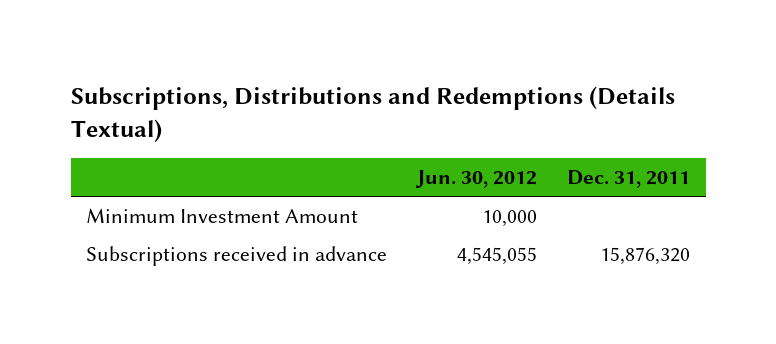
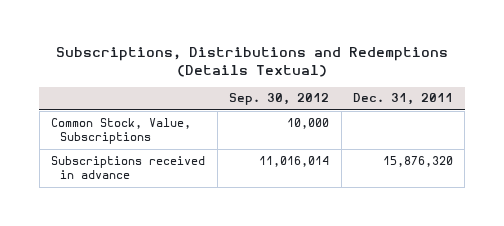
[415,170,538,189] Jun. 30, 2012 -> none
none -> [229,93,330,106] Sep. 30, 2012
[85,207,358,223] Minimum Investment Amount -> [51,117,192,145] Common Stock, Value, Subscriptions

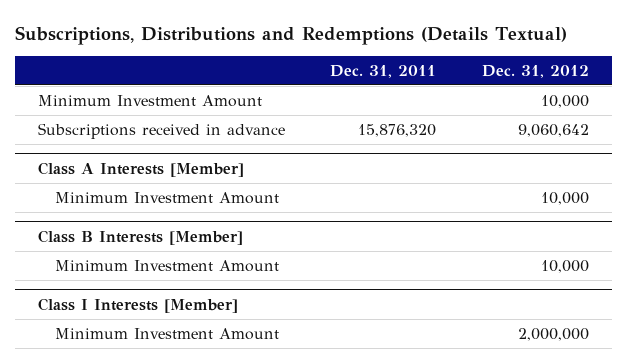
[229,93,330,106] Sep. 30, 2012 -> none
none -> [482,64,590,78] Dec. 31, 2012
[51,117,192,145] Common Stock, Value, Subscriptions -> [37,94,262,107] Minimum Investment Amount
none -> [37,161,244,177] Class A Interests [Member]
none -> [55,191,280,204] Minimum Investment Amount
none -> [37,229,243,245] Class B Interests [Member]
none -> [55,259,280,272] Minimum Investment Amount
none -> [37,297,238,313] Class I Interests [Member]
none -> [55,327,280,340] Minimum Investment Amount

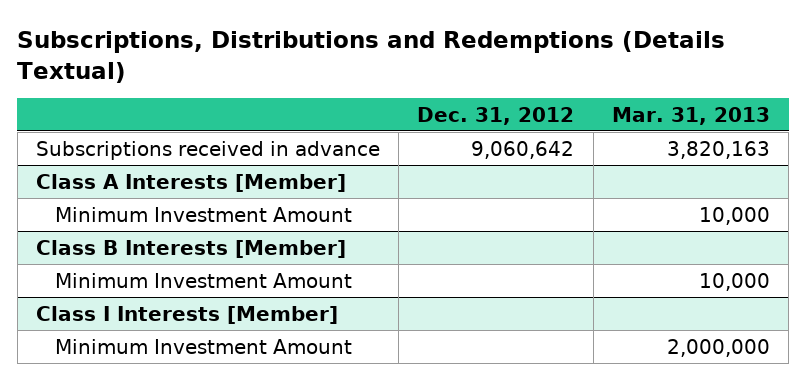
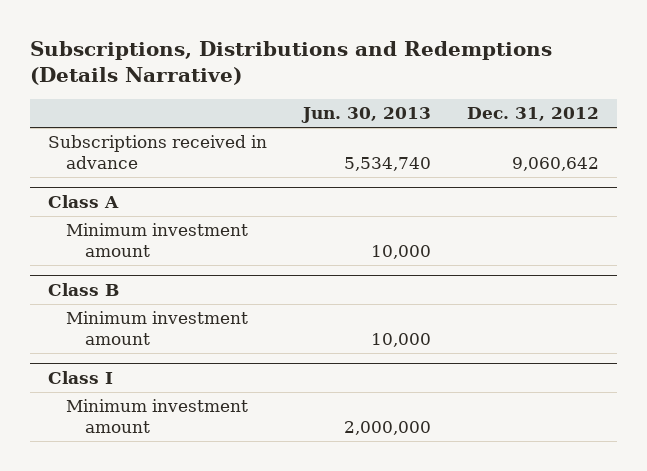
[17,30,726,83] Subscriptions, Distributions and Redemptions (Details Textual) -> [29,40,552,85] Subscriptions, Distributions and Redemptions (Details Narrative)
[611,106,770,125] Mar. 31, 2013 -> none
none -> [300,107,431,124] Jun. 30, 2013
[35,173,346,192] Class A Interests [Member] -> [47,194,119,208] Class A
[55,206,353,222] Minimum Investment Amount -> [66,223,249,257] Minimum investment amount
[35,239,346,258] Class B Interests [Member] -> [47,282,119,296] Class B
[55,272,353,288] Minimum Investment Amount -> [66,311,249,345] Minimum investment amount
[35,305,338,324] Class I Interests [Member] -> [47,370,113,384] Class I
[55,338,353,354] Minimum Investment Amount -> [66,399,249,433] Minimum investment amount

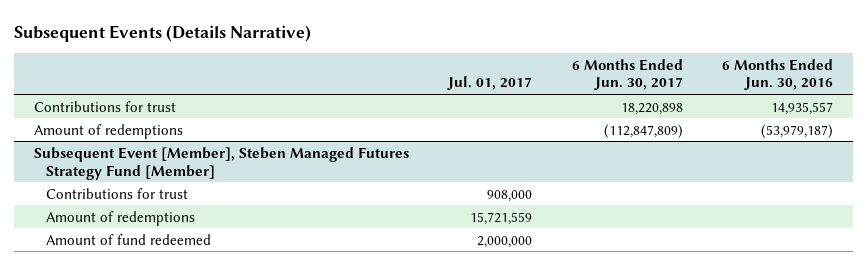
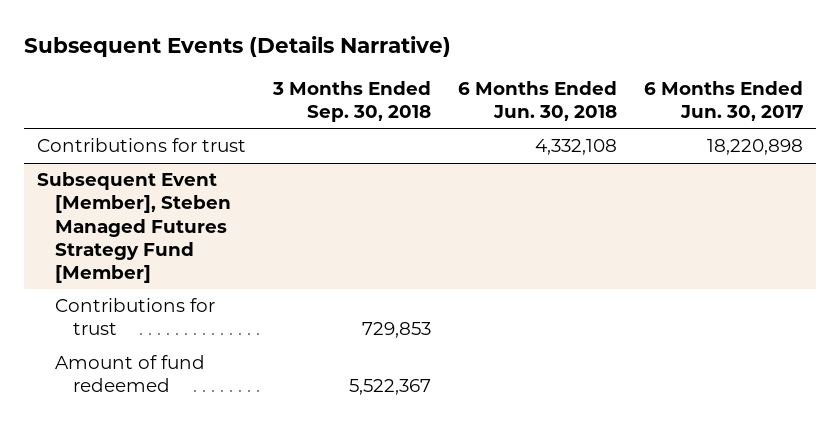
[447,76,533,91] Jul. 01, 2017 -> none
[721,58,833,91] 6 Months Ended Jun. 30, 2016 -> none
none -> [272,80,432,122] 3 Months Ended Sep. 30, 2018
none -> [458,80,618,121] 6 Months Ended Jun. 30, 2018
[34,123,184,139] Amount of redemptions -> none
[45,210,195,226] Amount of redemptions -> none

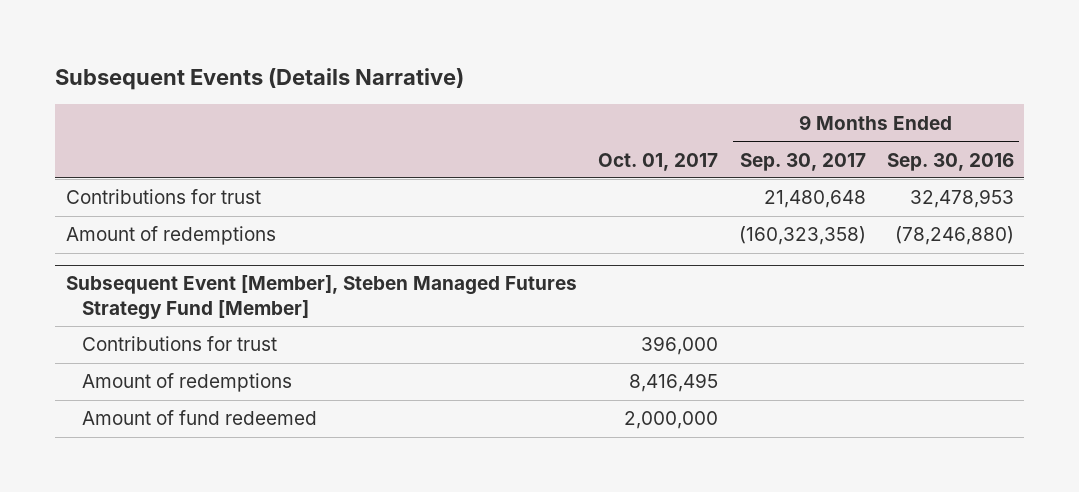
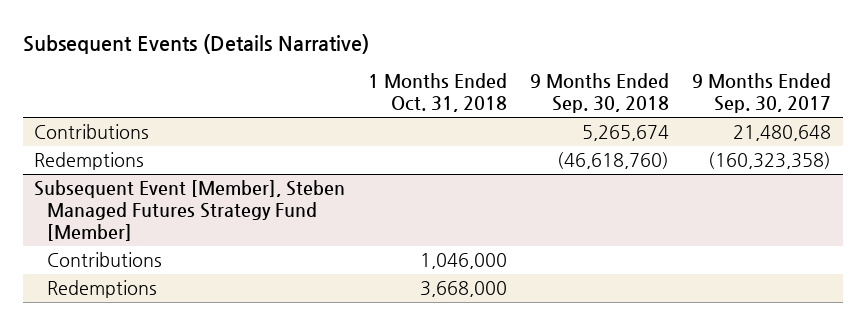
[597,152,718,171] Oct. 01, 2017 -> none
[886,152,1014,171] Sep. 30, 2016 -> none
none -> [368,73,508,113] 1 Months Ended Oct. 31, 2018
none -> [530,73,670,114] 9 Months Ended Sep. 30, 2018
[65,189,261,205] Contributions for trust -> [34,124,150,140] Contributions
[65,226,276,246] Amount of redemptions -> [34,152,145,171] Redemptions
[82,410,318,426] Amount of fund redeemed -> none
[82,336,278,352] Contributions for trust -> [47,252,163,268] Contributions
[82,373,293,393] Amount of redemptions -> [47,280,158,299] Redemptions

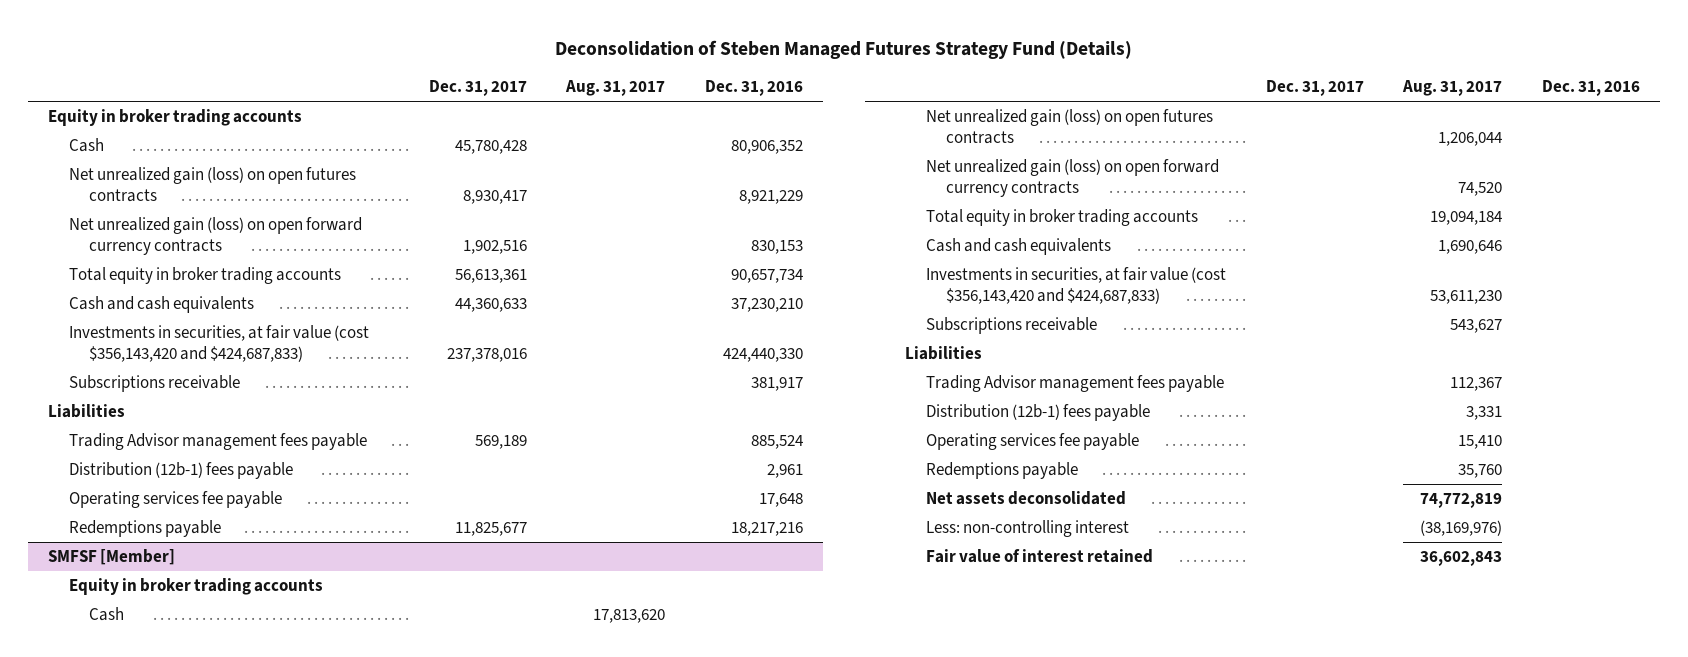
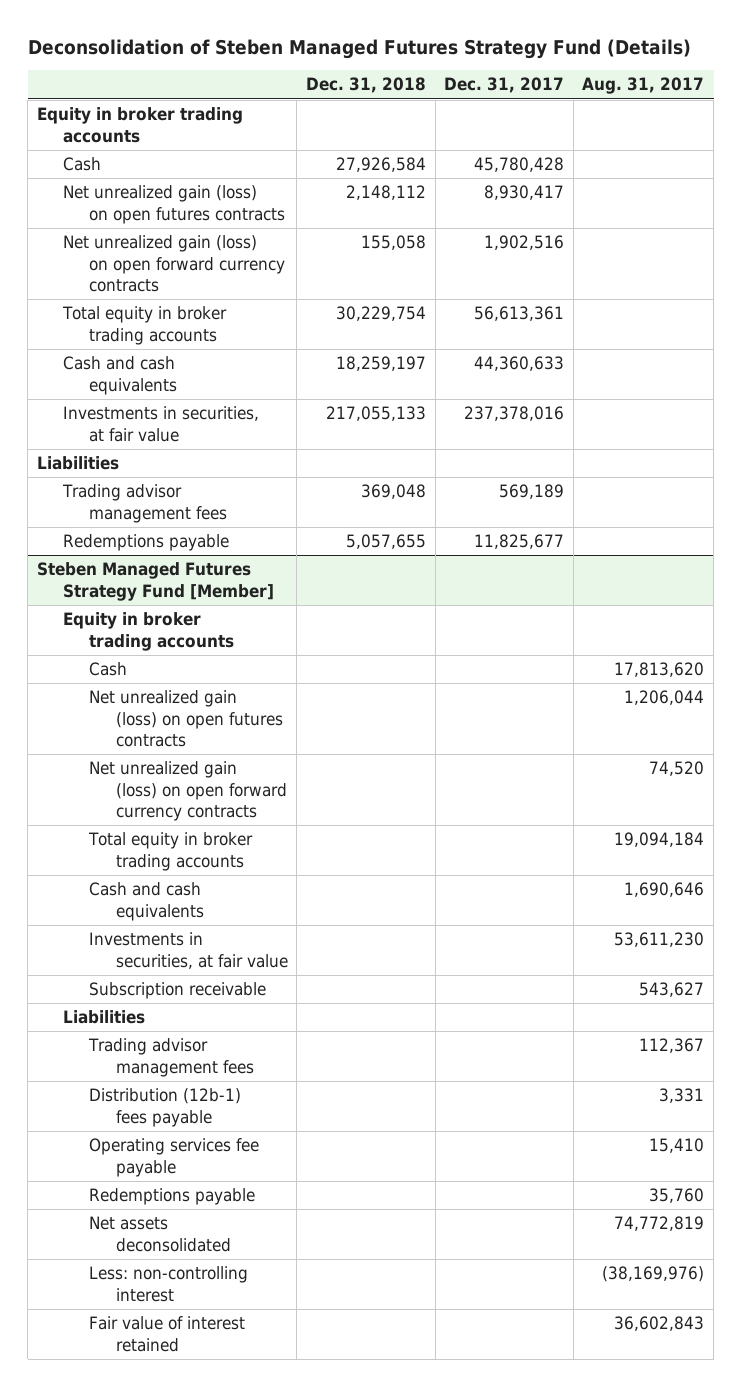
[704,80,803,97] Dec. 31, 2016 -> none
none -> [305,77,426,94] Dec. 31, 2018
[68,375,240,393] Subscriptions receivable -> none
[68,325,369,362] Investments in securities, at fair value (cost $356,143,420 and $424,687,833) -> [63,406,260,442] Investments in securities, at fair value
[68,462,293,480] Distribution (12b-1) fees payable -> none
[68,491,282,509] Operating services fee payable -> none
[68,433,367,451] Trading Advisor management fees payable -> [62,484,228,523] Trading advisor management fees
[48,549,176,566] SMFSF [Member] -> [36,562,275,601] Steben Managed Futures Strategy Fund [Member]
[925,267,1226,304] Investments in securities, at fair value (cost $356,143,420 and $424,687,833) -> [89,932,288,969] Investments in securities, at fair value
[925,317,1097,335] Subscriptions receivable -> [89,982,267,1000] Subscription receivable
[925,375,1224,393] Trading Advisor management fees payable -> [88,1038,254,1077] Trading advisor management fees

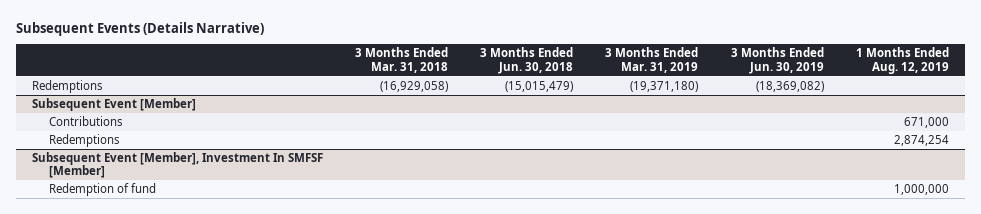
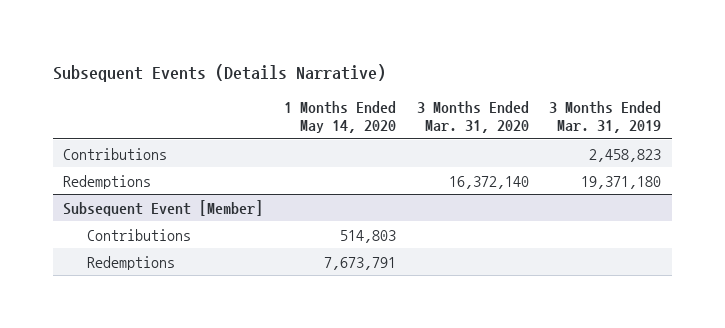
[354,47,448,73] 3 Months Ended Mar. 31, 2018 -> none
[480,47,574,74] 3 Months Ended Jun. 30, 2018 -> none
[730,47,824,74] 3 Months Ended Jun. 30, 2019 -> none
[856,47,950,74] 1 Months Ended Aug. 12, 2019 -> none
none -> [284,100,397,134] 1 Months Ended May 14, 2020
none -> [416,100,529,134] 3 Months Ended Mar. 31, 2020
none -> [63,147,168,160] Contributions
[630,80,699,92] (19,371,180) -> [581,175,662,189] 19,371,180
[31,151,323,179] Subsequent Event [Member], Investment In SMFSF [Member] -> none
[49,182,157,196] Redemption of fund -> none

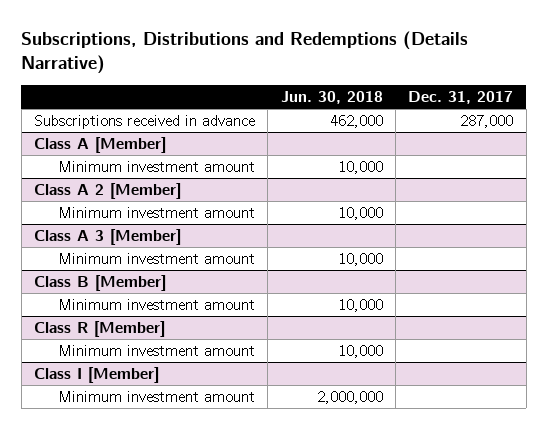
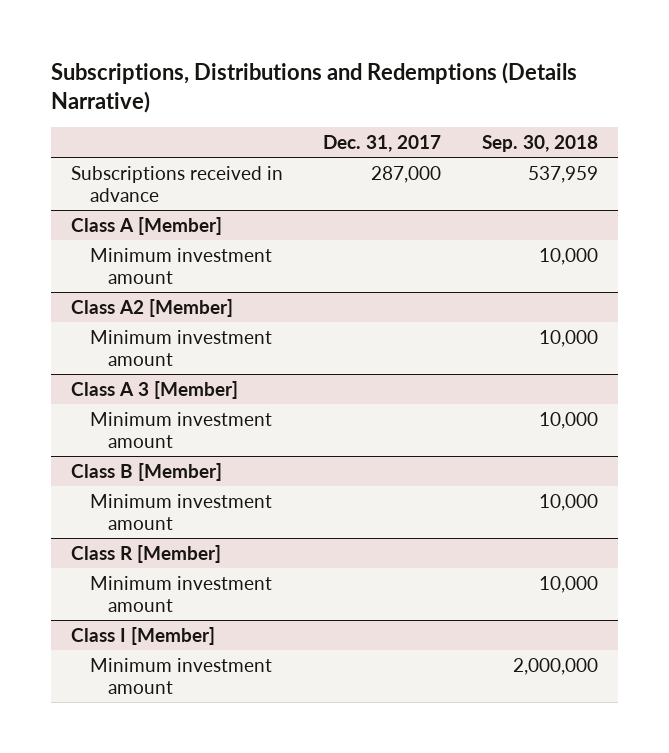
[280,90,383,104] Jun. 30, 2018 -> none
none -> [481,134,598,152] Sep. 30, 2018
[34,183,182,200] Class A 2 [Member] -> [71,298,234,317] Class A2 [Member]

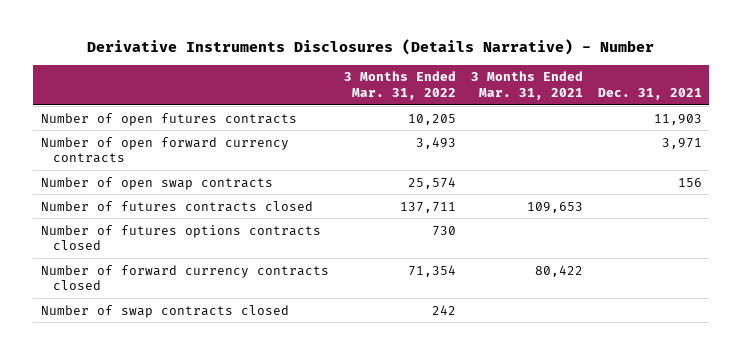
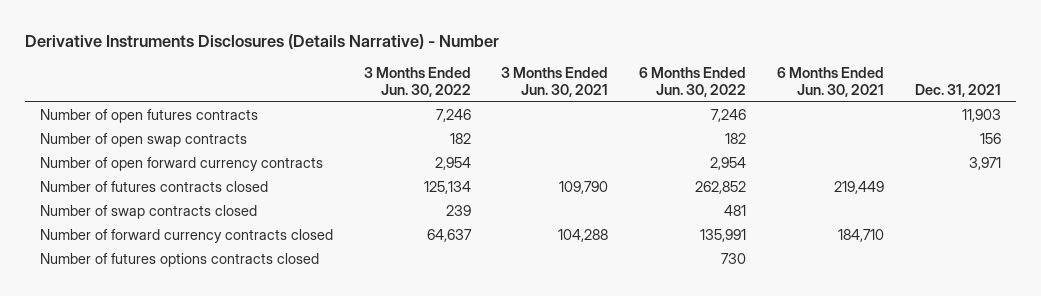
[343,71,456,101] 3 Months Ended Mar. 31, 2022 -> none
[470,71,583,101] 3 Months Ended Mar. 31, 2021 -> none
none -> [363,67,471,98] 3 Months Ended Jun. 30, 2022
none -> [501,67,609,98] 3 Months Ended Jun. 30, 2021
none -> [639,67,747,98] 6 Months Ended Jun. 30, 2022
none -> [776,67,884,98] 6 Months Ended Jun. 30, 2021
[40,136,289,164] Number of open forward currency contracts -> [40,157,324,172] Number of open forward currency contracts
[40,264,329,291] Number of forward currency contracts closed -> [40,229,334,244] Number of forward currency contracts closed
[40,224,321,251] Number of futures options contracts closed -> [40,253,320,268] Number of futures options contracts closed

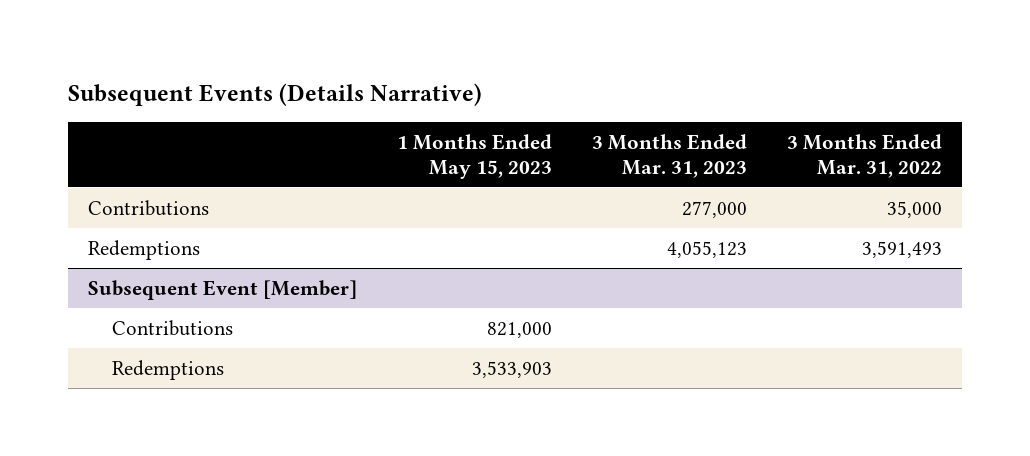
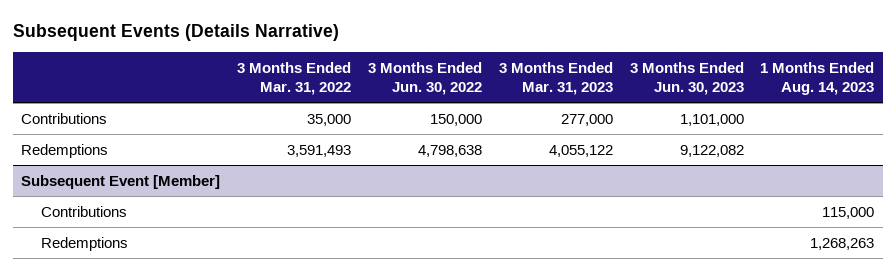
[397,133,553,179] 1 Months Ended May 15, 2023 -> none
none -> [368,61,483,95] 3 Months Ended Jun. 30, 2022
none -> [629,61,744,95] 3 Months Ended Jun. 30, 2023
none -> [760,61,875,95] 1 Months Ended Aug. 14, 2023
[667,241,748,259] 4,055,123 -> [548,144,613,157] 4,055,122

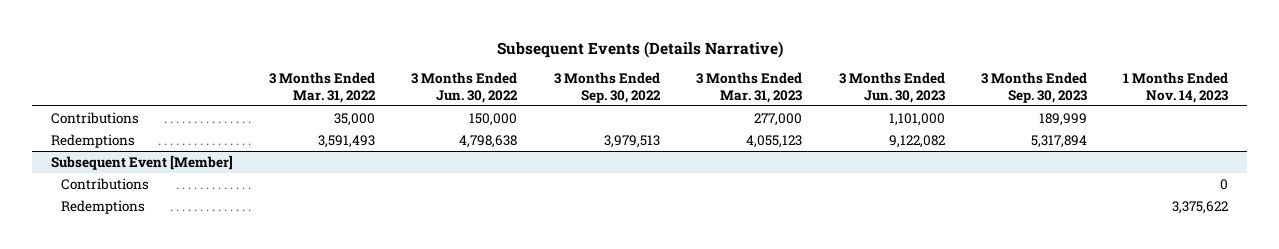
[760,61,875,95] 1 Months Ended Aug. 14, 2023 -> none
none -> [553,72,661,103] 3 Months Ended Sep. 30, 2022
none -> [981,72,1088,103] 3 Months Ended Sep. 30, 2023
none -> [1123,72,1229,103] 1 Months Ended Nov. 14, 2023
[548,144,613,157] 4,055,122 -> [746,134,803,148] 4,055,123

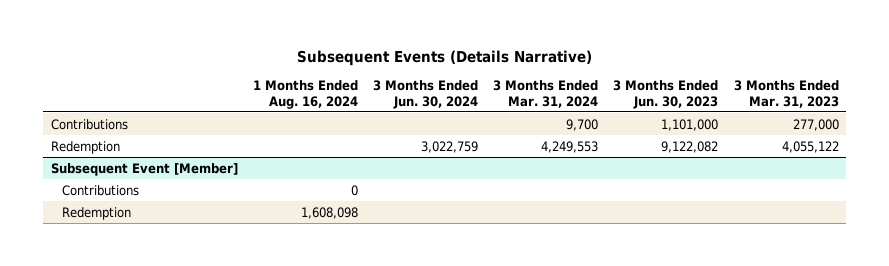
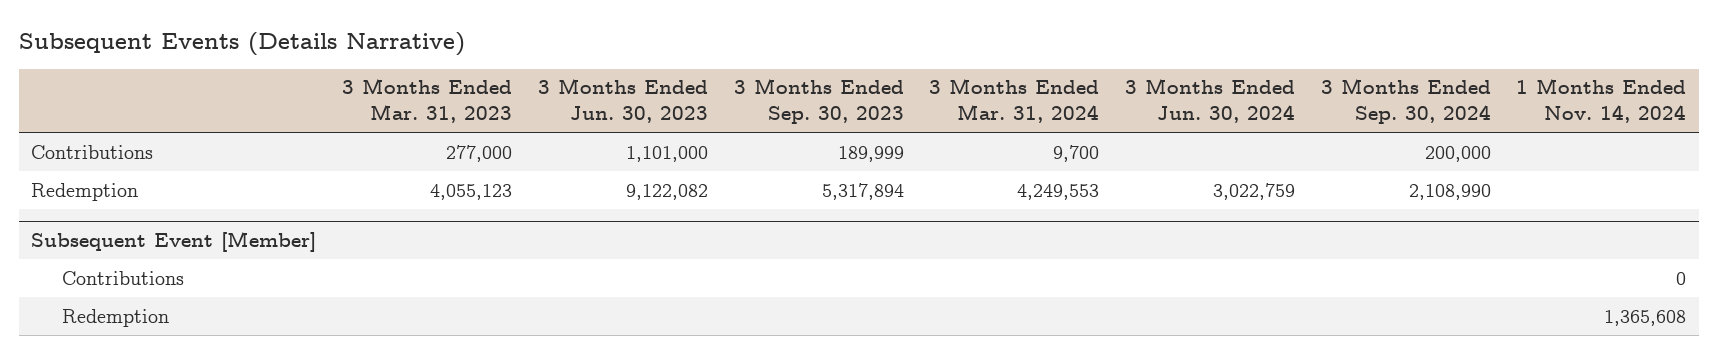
[252,80,358,109] 1 Months Ended Aug. 16, 2024 -> none
none -> [733,78,904,124] 3 Months Ended Sep. 30, 2023
none -> [1320,78,1491,124] 3 Months Ended Sep. 30, 2024
none -> [1516,78,1687,123] 1 Months Ended Nov. 14, 2024
[781,140,839,153] 4,055,122 -> [430,183,513,200] 4,055,123

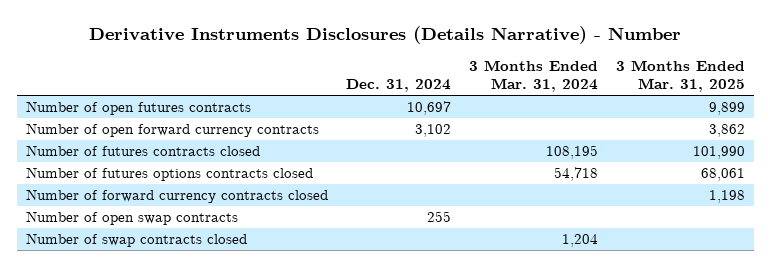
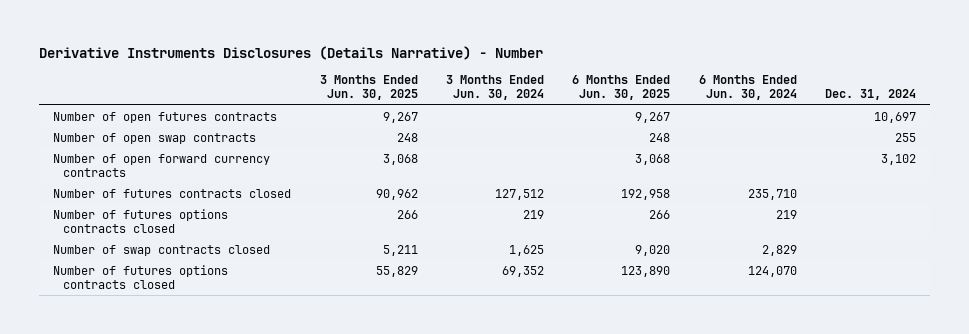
[468,60,598,93] 3 Months Ended Mar. 31, 2024 -> none
[615,60,745,93] 3 Months Ended Mar. 31, 2025 -> none
none -> [319,75,418,101] 3 Months Ended Jun. 30, 2025
none -> [445,75,544,101] 3 Months Ended Jun. 30, 2024
none -> [572,75,671,101] 6 Months Ended Jun. 30, 2025
none -> [698,75,797,101] 6 Months Ended Jun. 30, 2024
[25,211,238,226] Number of open swap contracts -> [53,132,257,144] Number of open swap contracts
[25,189,328,204] Number of forward currency contracts closed -> none
none -> [53,264,229,289] Number of futures options contracts closed

